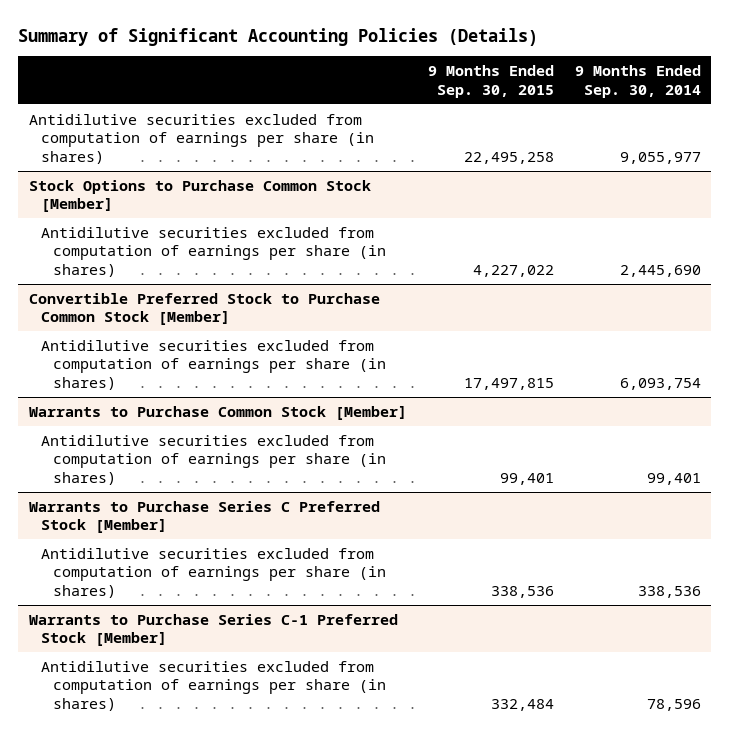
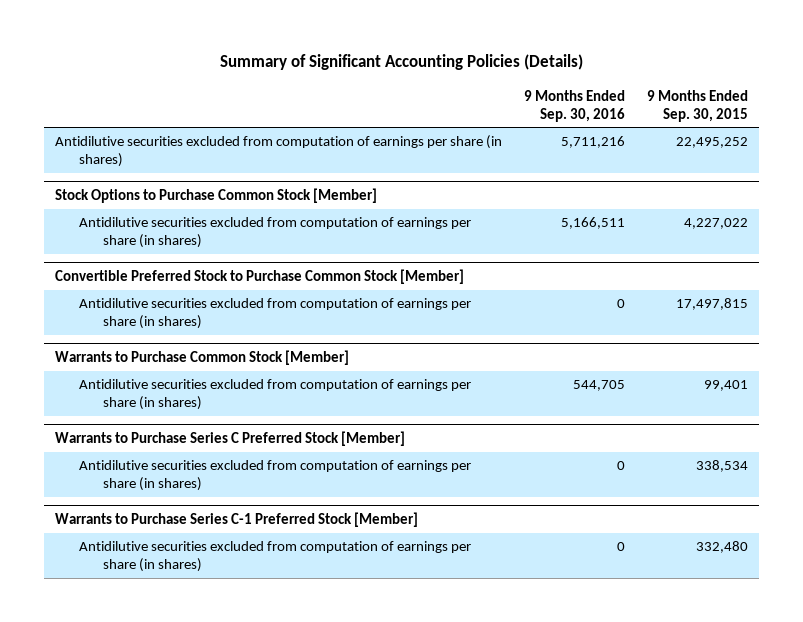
[574,65,701,98] 9 Months Ended Sep. 30, 2014 -> none
none -> [524,89,626,122] 9 Months Ended Sep. 30, 2016
[463,151,554,164] 22,495,258 -> [675,137,748,149] 22,495,252
[490,585,554,598] 338,536 -> [695,460,748,473] 338,534
[490,698,554,711] 332,484 -> [695,541,748,554] 332,480

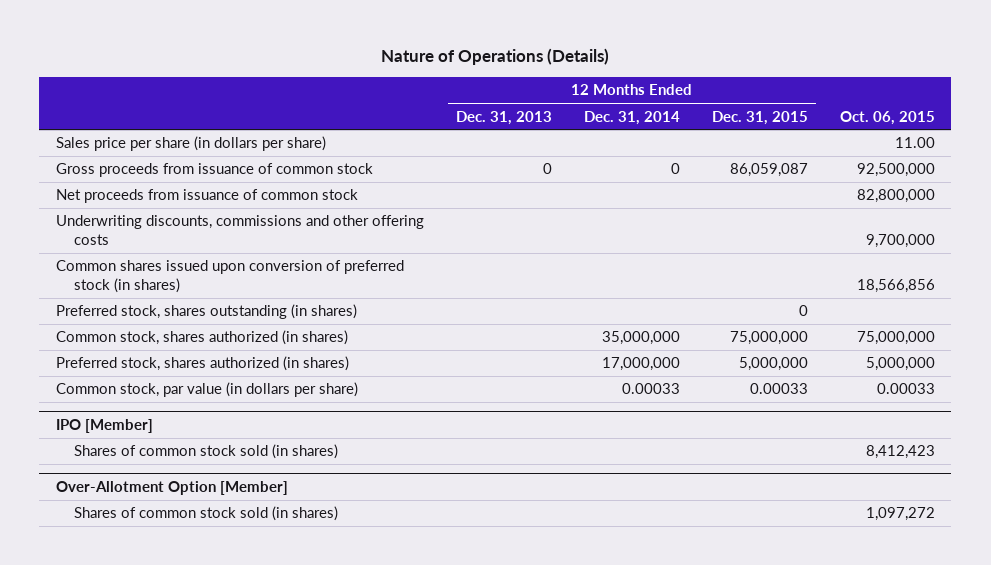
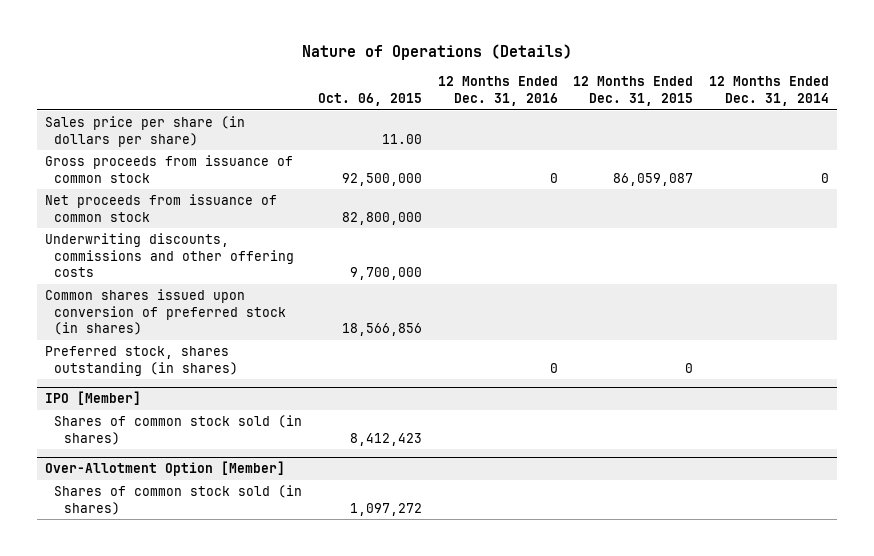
[455,110,552,125] Dec. 31, 2013 -> none
none -> [437,76,558,106] 12 Months Ended Dec. 31, 2016
[55,330,348,346] Common stock, shares authorized (in shares) -> none
[55,356,349,372] Preferred stock, shares authorized (in shares) -> none
[55,382,358,398] Common stock, par value (in dollars per share) -> none

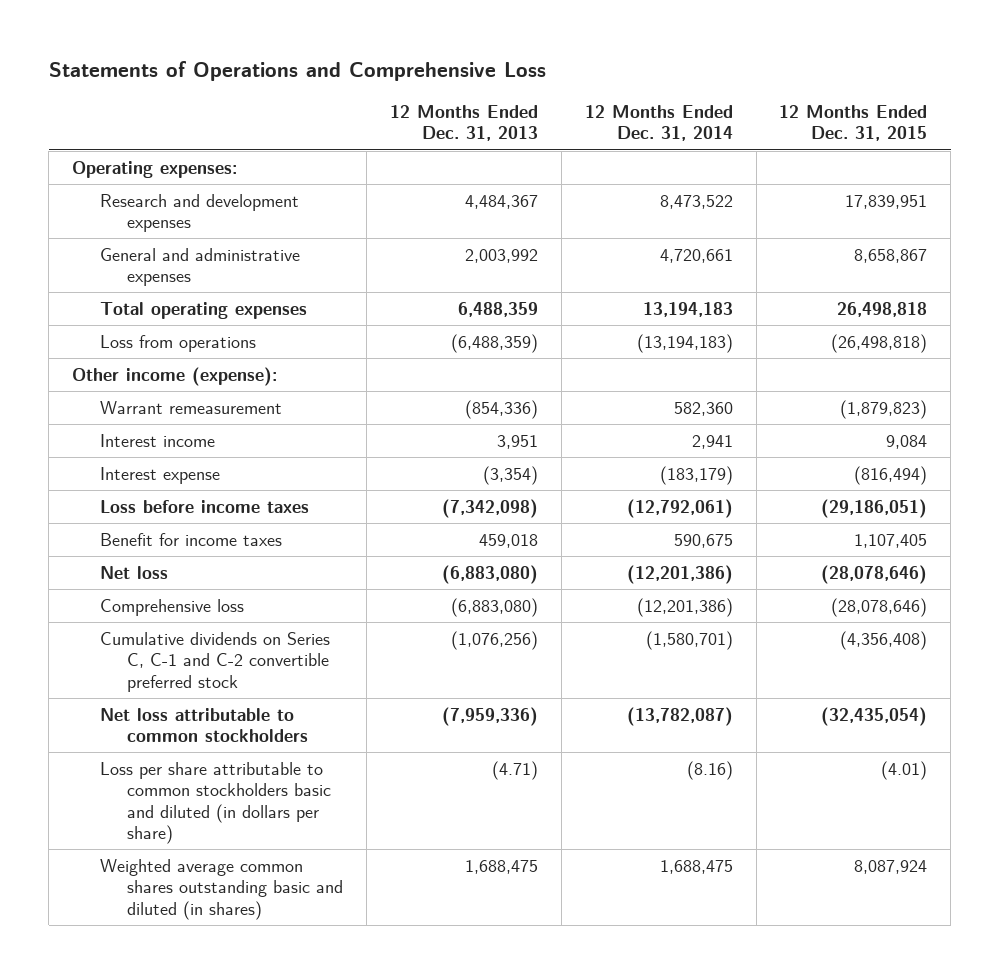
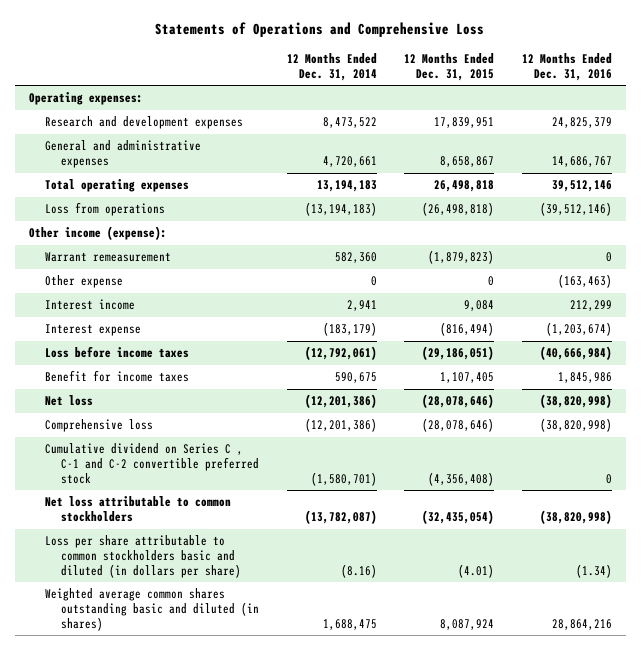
[389,104,538,142] 12 Months Ended Dec. 31, 2013 -> none
none -> [522,53,613,81] 12 Months Ended Dec. 31, 2016
none -> [44,275,123,289] Other expense
[99,631,330,692] Cumulative dividends on Series C, C-1 and C-2 convertible preferred stock -> [44,443,259,484] Cumulative dividend on Series C , C-1 and C-2 convertible preferred stock

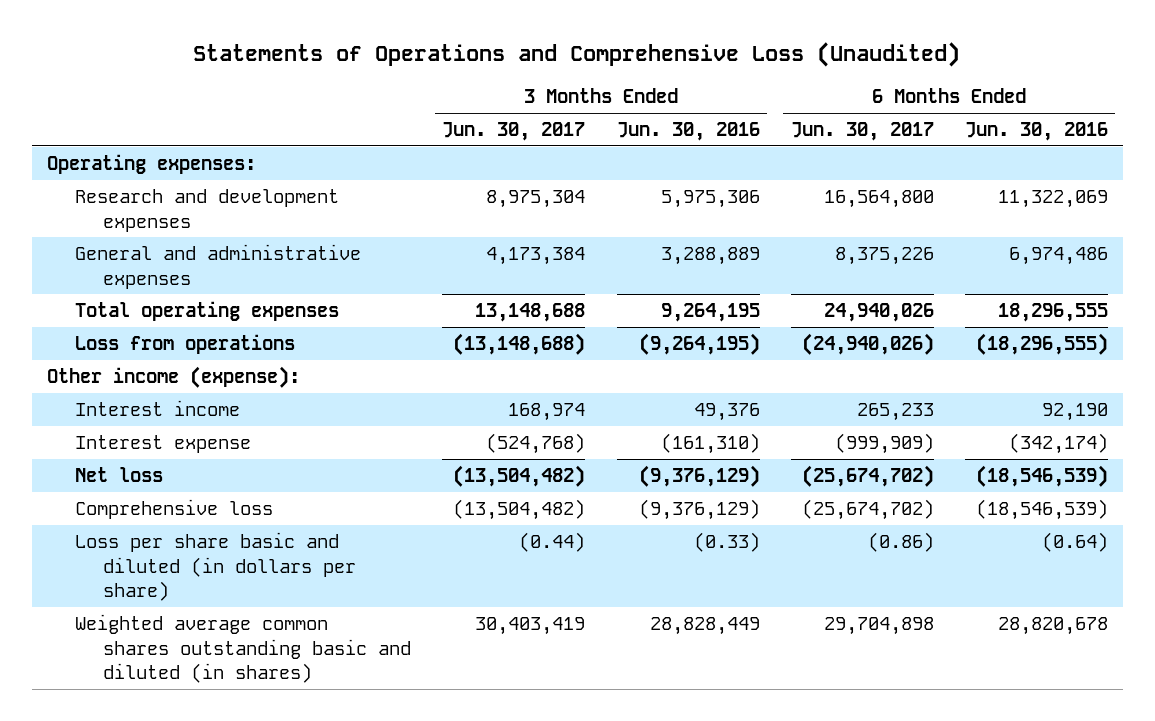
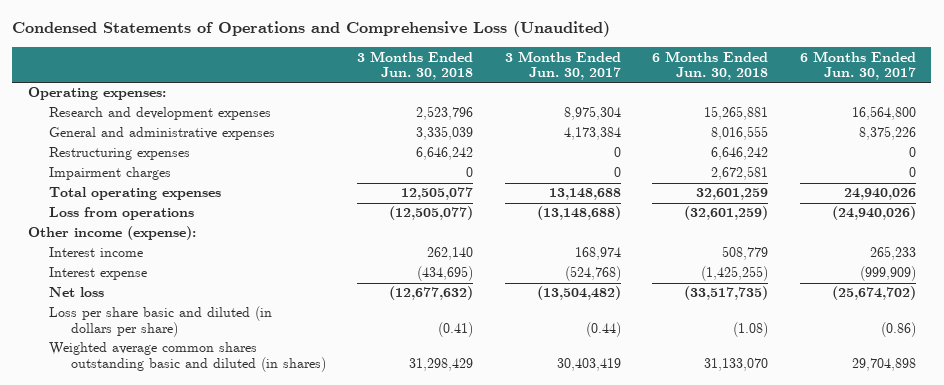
[193,42,961,68] Statements of Operations and Comprehensive Loss (Unaudited) -> [12,21,611,38] Condensed Statements of Operations and Comprehensive Loss (Unaudited)
[616,122,760,142] Jun. 30, 2016 -> none
[964,122,1108,142] Jun. 30, 2016 -> none
none -> [357,50,474,81] 3 Months Ended Jun. 30, 2018
none -> [652,50,769,81] 6 Months Ended Jun. 30, 2018
none -> [49,147,191,161] Restructuring expenses
none -> [49,167,172,181] Impairment charges
[75,499,274,520] Comprehensive loss -> none

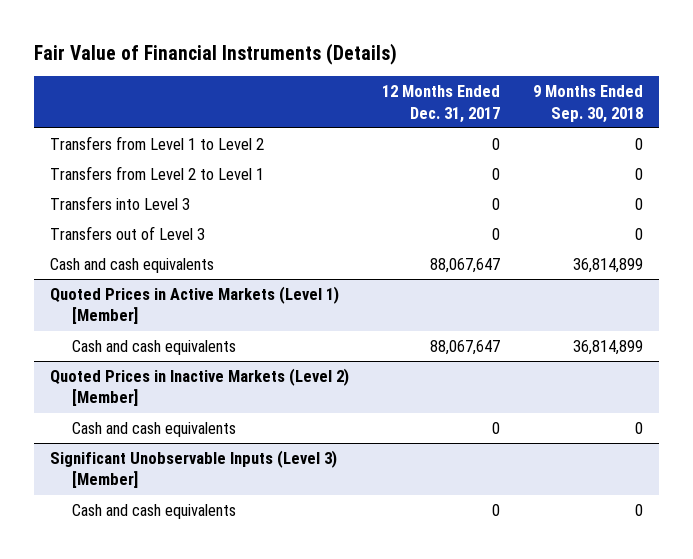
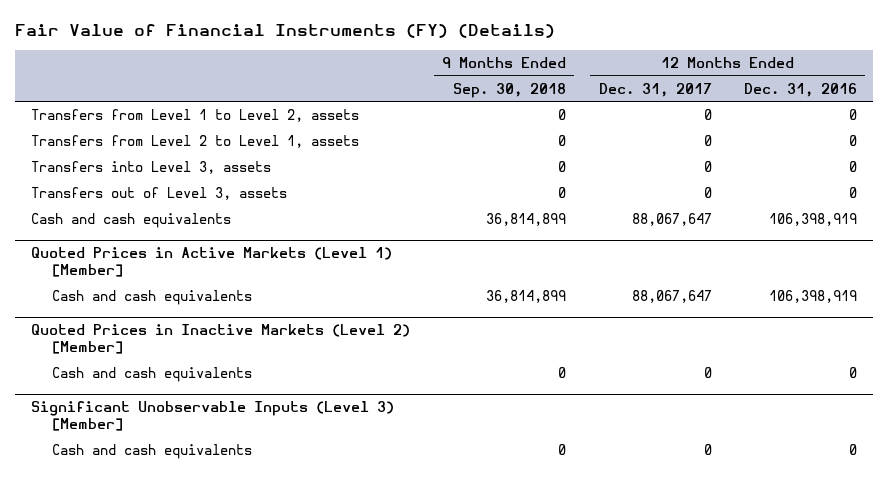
[33,42,397,65] Fair Value of Financial Instruments (Details) -> [15,24,556,39] Fair Value of Financial Instruments (FY) (Details)
none -> [743,82,857,97] Dec. 31, 2016
[50,135,265,150] Transfers from Level 1 to Level 2 -> [31,108,360,122] Transfers from Level 1 to Level 2, assets
[50,165,265,180] Transfers from Level 2 to Level 1 -> [31,134,360,148] Transfers from Level 2 to Level 1, assets
[50,195,191,210] Transfers into Level 3 -> [31,160,272,174] Transfers into Level 3, assets
[50,225,206,240] Transfers out of Level 3 -> [31,186,288,200] Transfers out of Level 3, assets

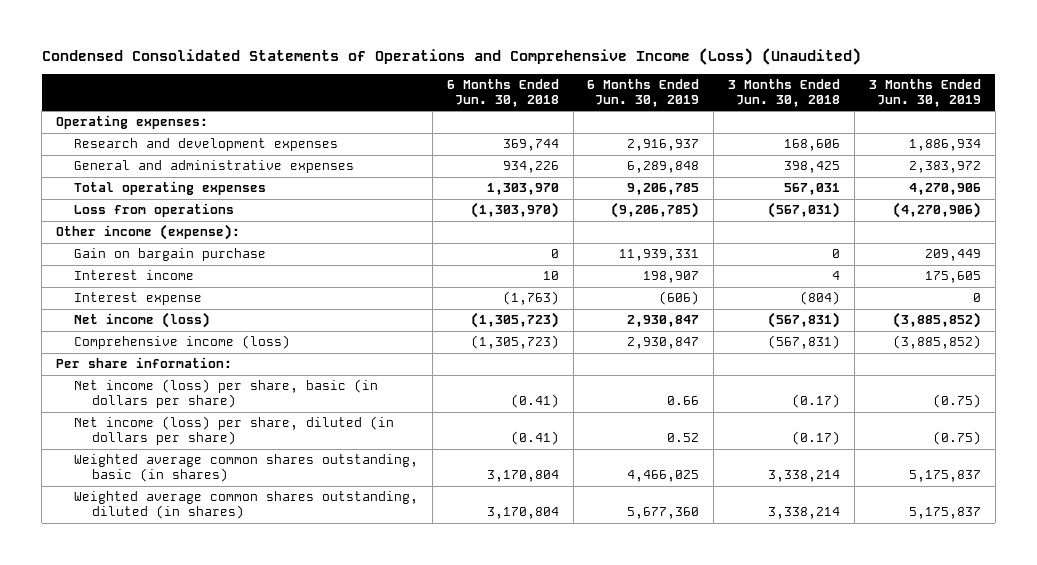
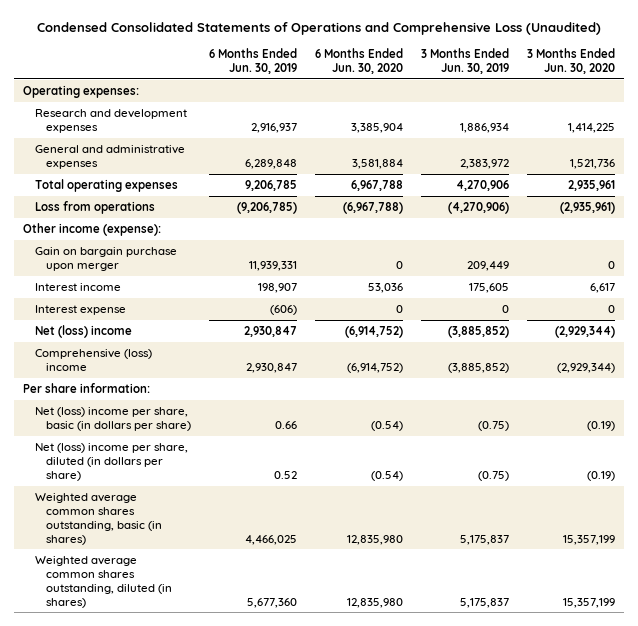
[41,48,861,66] Condensed Consolidated Statements of Operations and Comprehensive Income (Loss) (Unaudited) -> [37,21,602,35] Condensed Consolidated Statements of Operations and Comprehensive Loss (Unaudited)
[446,79,559,107] 6 Months Ended Jun. 30, 2018 -> none
[728,79,841,107] 3 Months Ended Jun. 30, 2018 -> none
none -> [315,47,404,74] 6 Months Ended Jun. 30, 2020
none -> [527,47,616,74] 3 Months Ended Jun. 30, 2020
[73,248,266,262] Gain on bargain purchase -> [34,246,177,271] Gain on bargain purchase upon merger
[73,312,210,329] Net income (loss) -> [34,324,132,338] Net (loss) income
[73,335,290,350] Comprehensive income (loss) -> [34,348,152,371] Comprehensive (loss) income
[73,379,378,408] Net income (loss) per share, basic (in dollars per share) -> [34,406,192,431] Net (loss) income per share, basic (in dollars per share)
[73,416,394,445] Net income (loss) per share, diluted (in dollars per share) -> [34,442,188,481] Net (loss) income per share, diluted (in dollars per share)

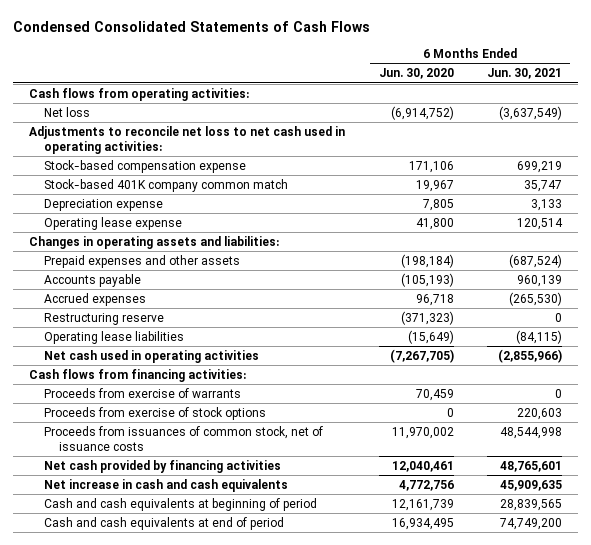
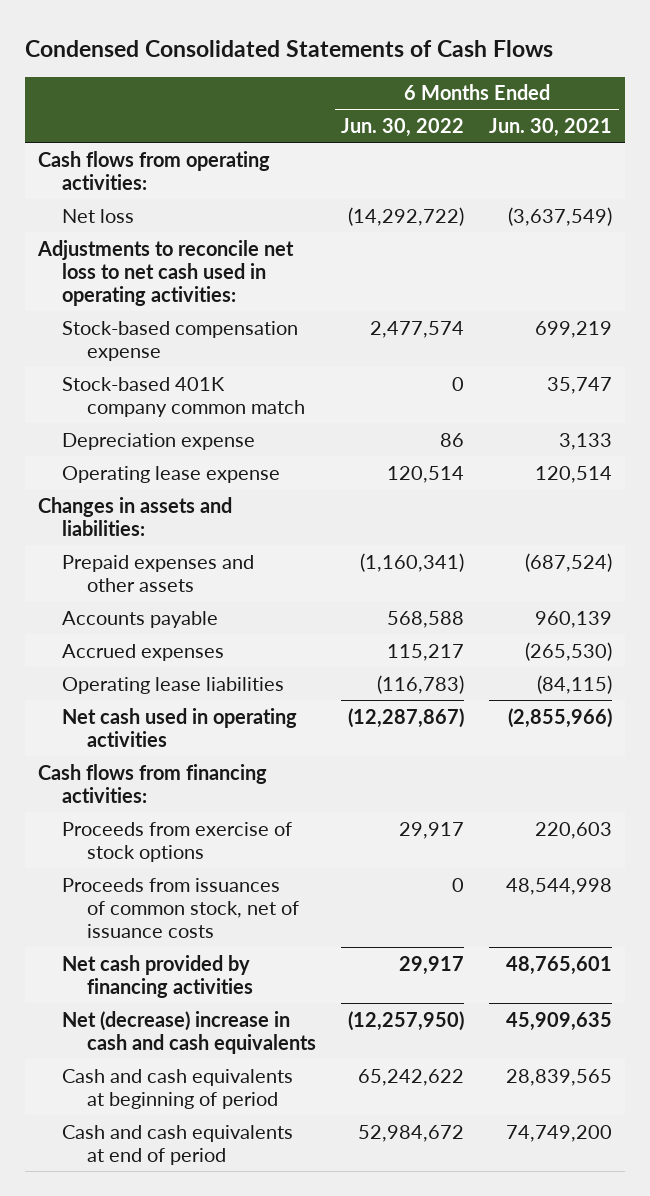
[378,68,454,80] Jun. 30, 2020 -> none
none -> [340,118,464,138] Jun. 30, 2022
[29,235,280,249] Changes in operating assets and liabilities: -> [38,496,233,536] Changes in assets and liabilities:
[44,312,165,325] Restructuring reserve -> none
[44,387,242,398] Proceeds from exercise of warrants -> none
[44,478,289,492] Net increase in cash and cash equivalents -> [62,1010,316,1054] Net (decrease) increase in cash and cash equivalents

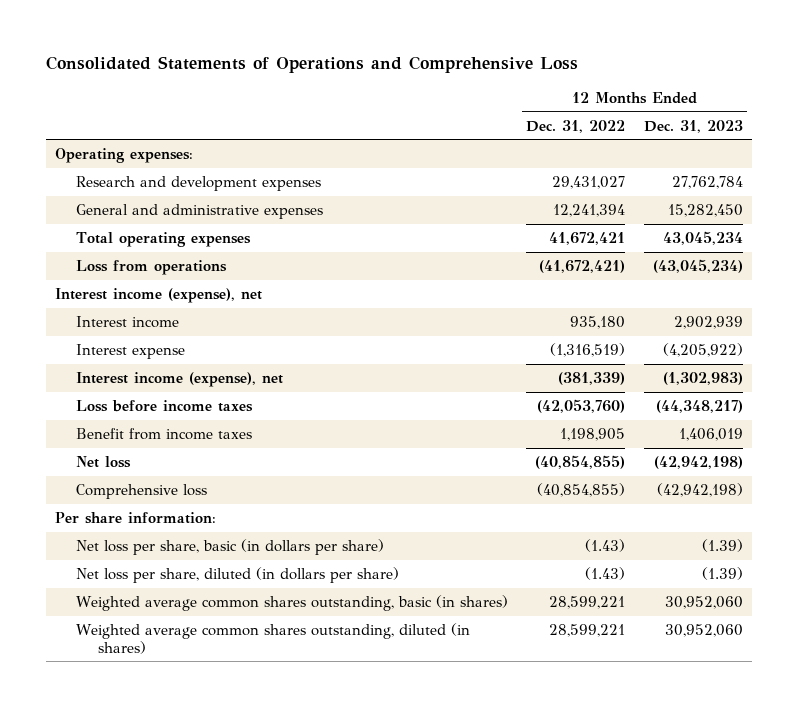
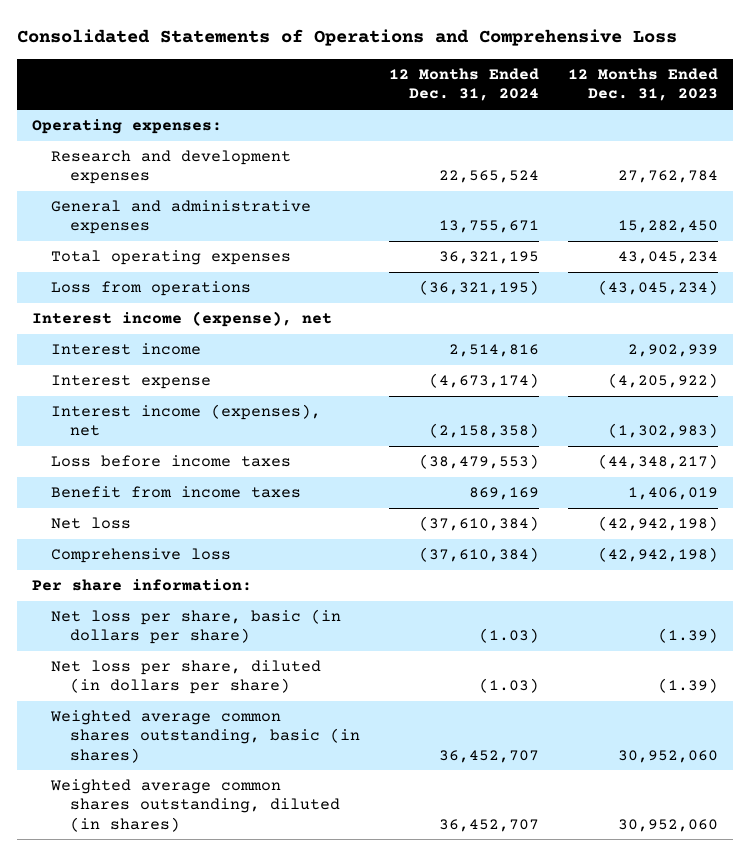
[526,119,626,133] Dec. 31, 2022 -> none
none -> [389,68,540,102] 12 Months Ended Dec. 31, 2024
[76,372,284,388] Interest income (expense), net -> [50,404,321,437] Interest income (expenses), net

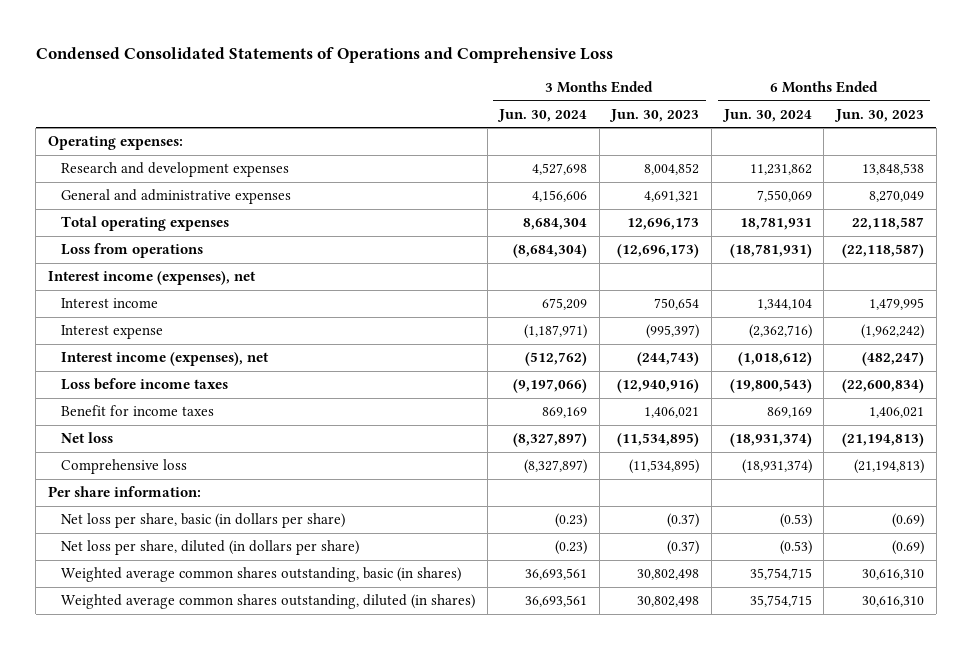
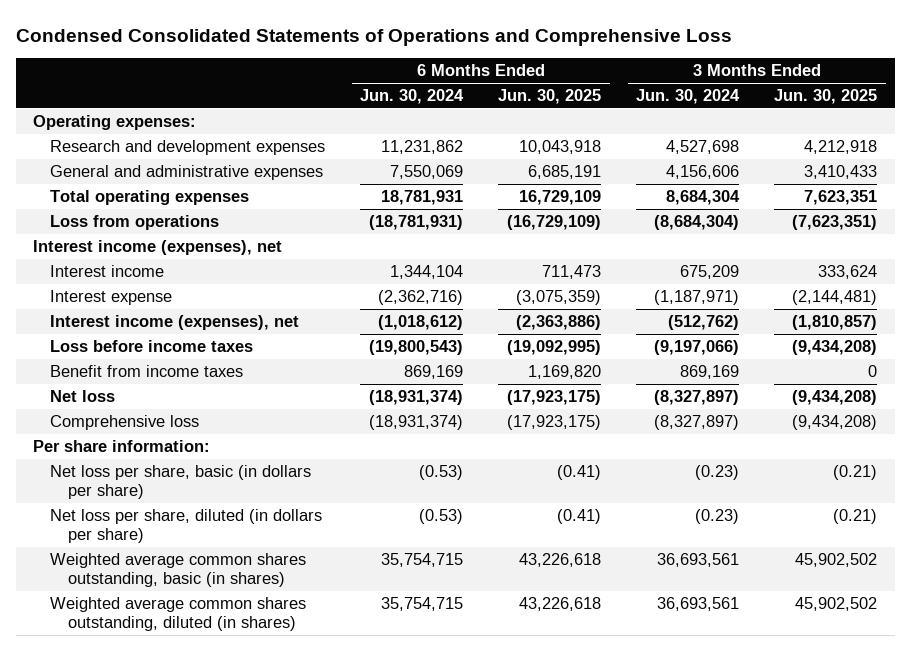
[609,108,700,122] Jun. 30, 2023 -> none
[833,108,924,122] Jun. 30, 2023 -> none
none -> [498,89,602,105] Jun. 30, 2025
none -> [774,89,878,105] Jun. 30, 2025
[60,405,214,417] Benefit for income taxes -> [50,365,244,378] Benefit from income taxes

